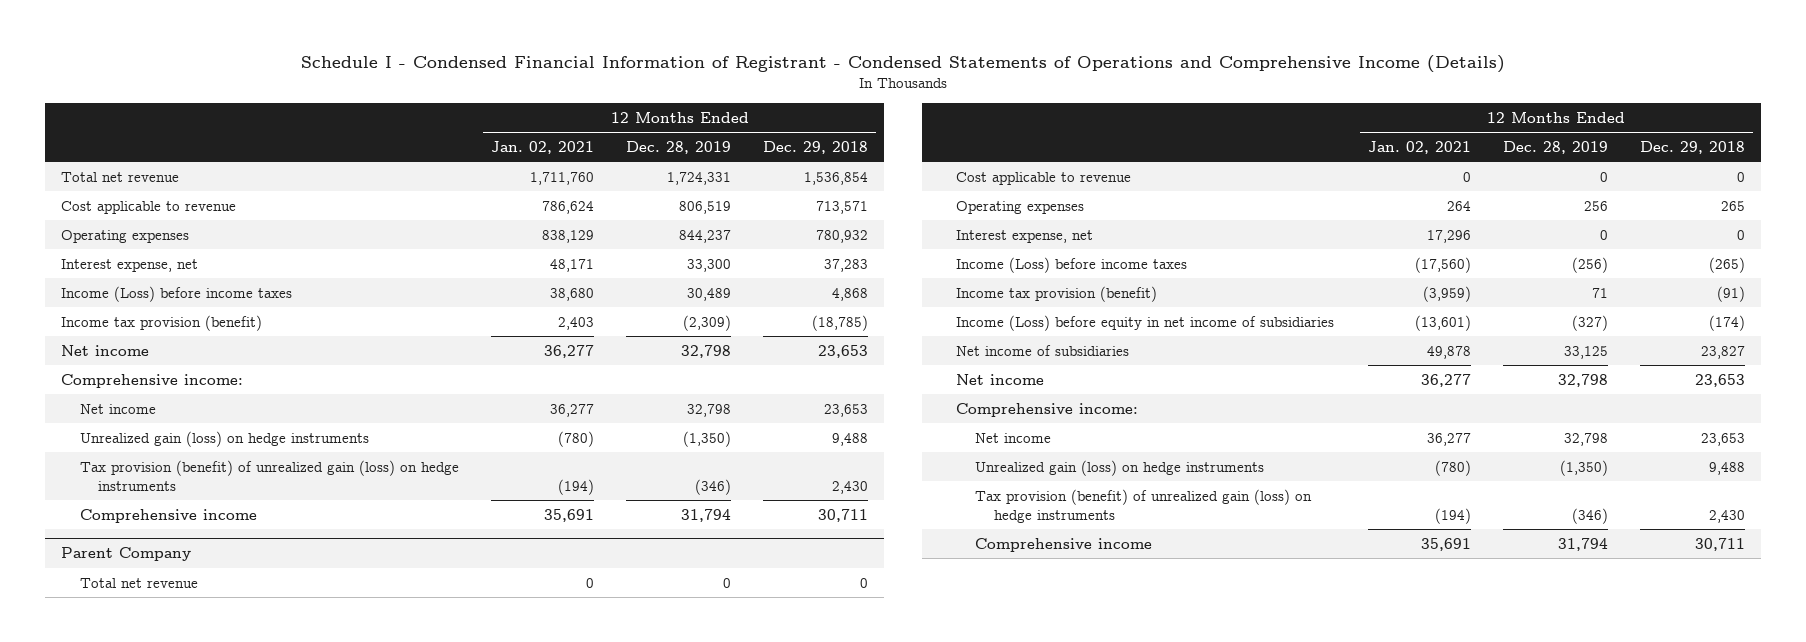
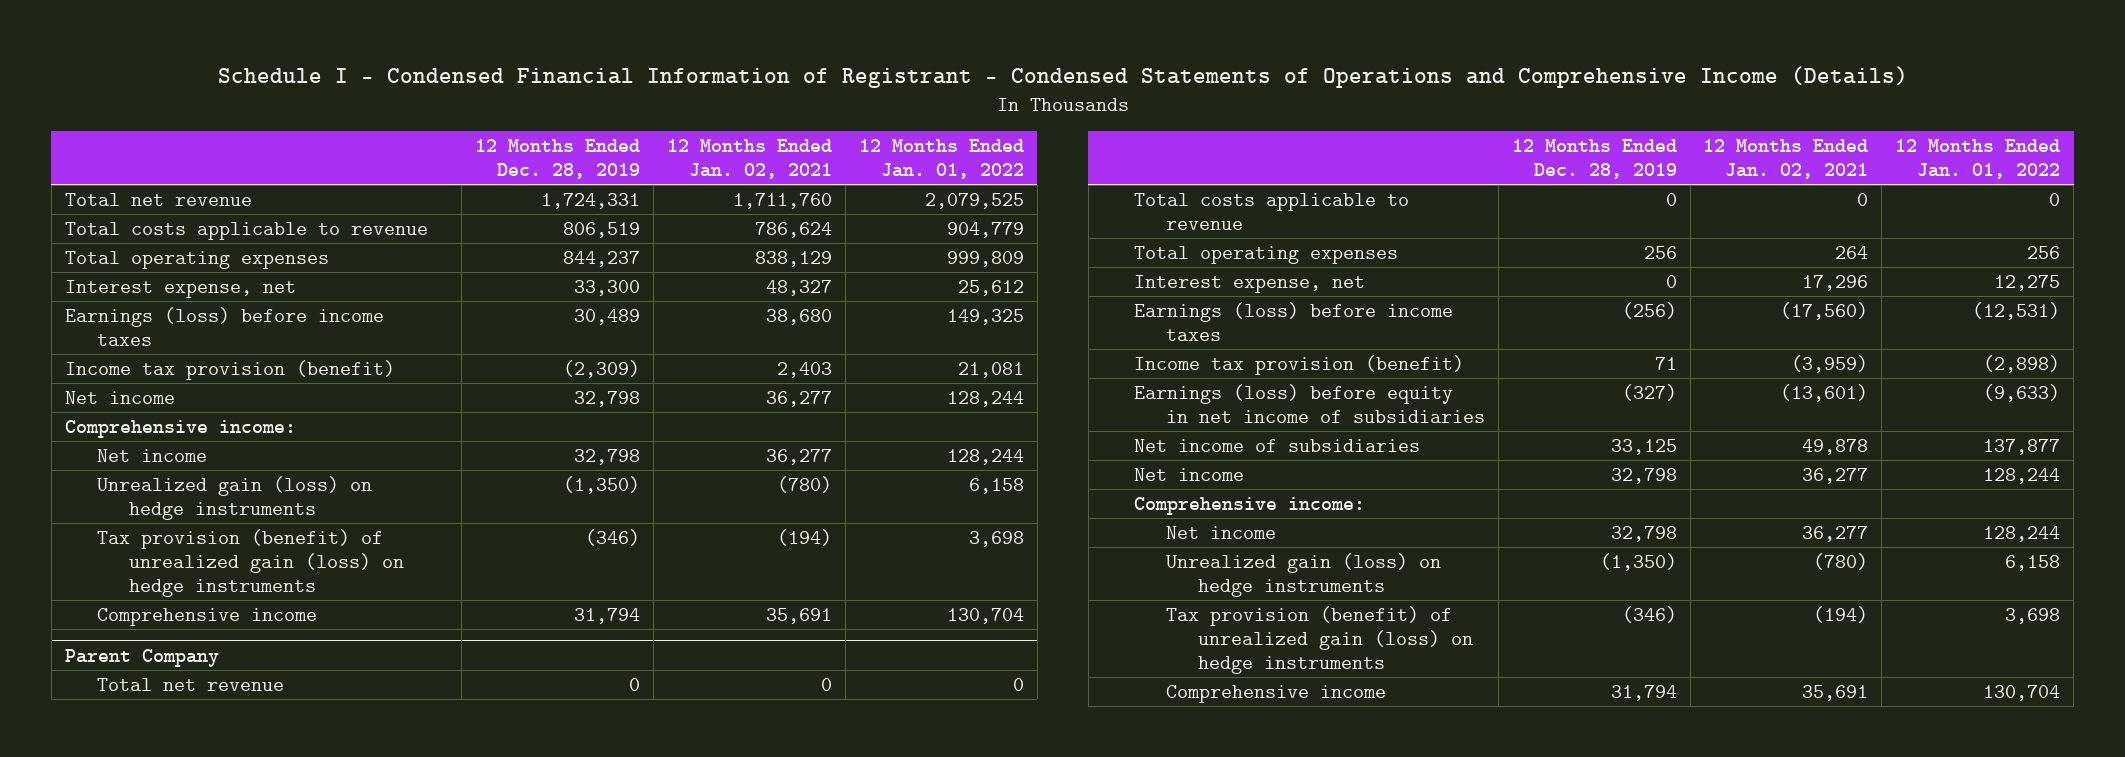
[763,140,869,154] Dec. 29, 2018 -> none
none -> [858,139,1024,179] 12 Months Ended Jan. 01, 2022
[60,200,236,214] Cost applicable to revenue -> [64,221,428,240] Total costs applicable to revenue
[60,229,189,243] Operating expenses -> [64,250,329,269] Total operating expenses
[549,258,594,272] 48,171 -> [765,279,832,296] 48,327
[60,285,292,302] Income (Loss) before income taxes -> [64,306,384,346] Earnings (loss) before income taxes
[956,171,1132,185] Cost applicable to revenue -> [1133,192,1409,230] Total costs applicable to revenue
[956,200,1085,214] Operating expenses -> [1133,245,1398,264] Total operating expenses
[956,256,1188,273] Income (Loss) before income taxes -> [1133,301,1453,341] Earnings (loss) before income taxes
[956,314,1335,331] Income (Loss) before equity in net income of subsidiaries -> [1133,383,1485,423] Earnings (loss) before equity in net income of subsidiaries

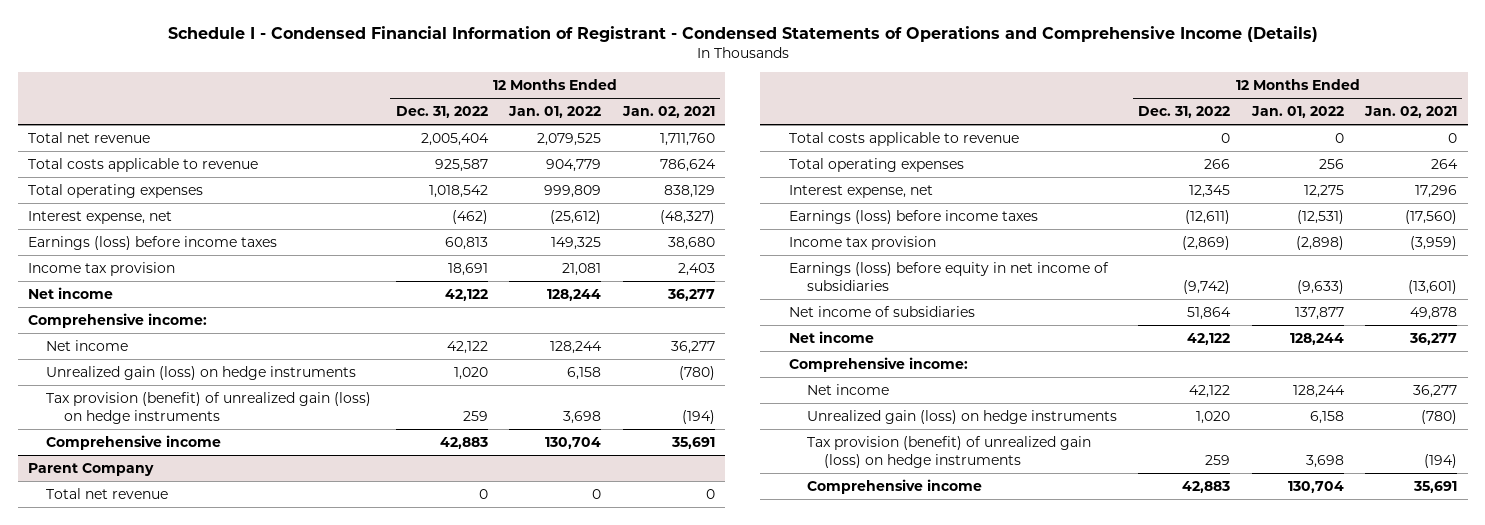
[474,139,640,179] 12 Months Ended Dec. 28, 2019 -> none
none -> [395,106,488,119] Dec. 31, 2022
[765,279,832,296] 48,327 -> [659,209,715,224] (48,327)
[957,279,1024,296] 25,612 -> [550,209,602,224] (25,612)
[64,359,395,380] Income tax provision (benefit) -> [28,261,176,276] Income tax provision
[1133,354,1464,375] Income tax provision (benefit) -> [788,235,936,250] Income tax provision

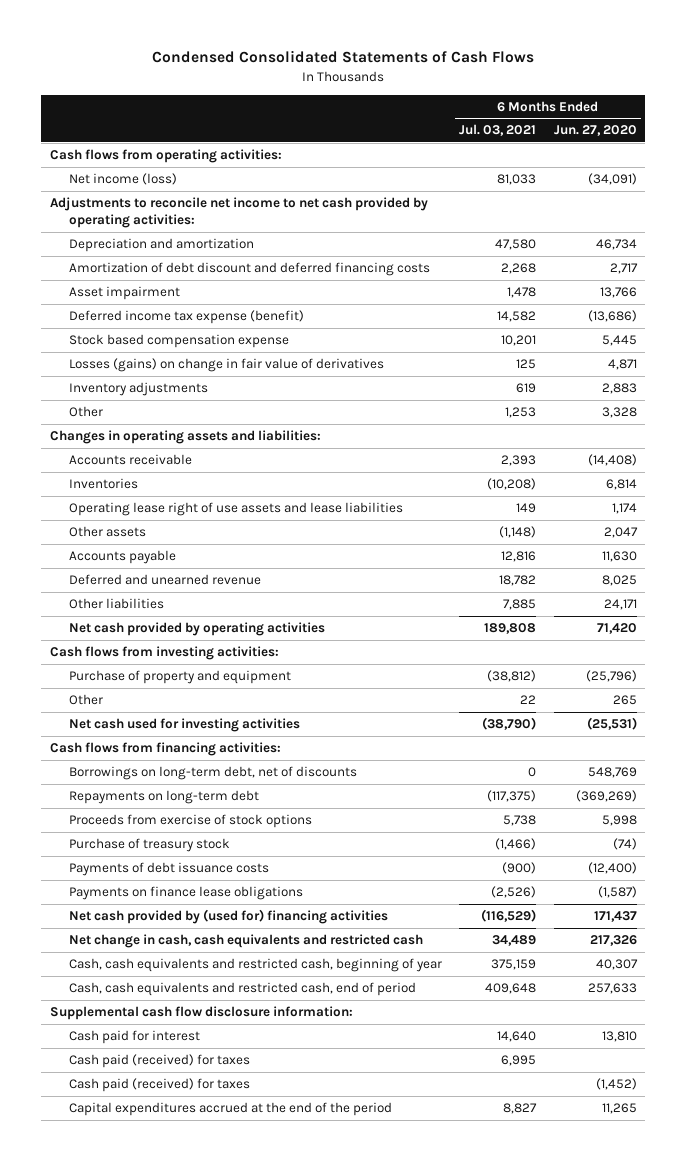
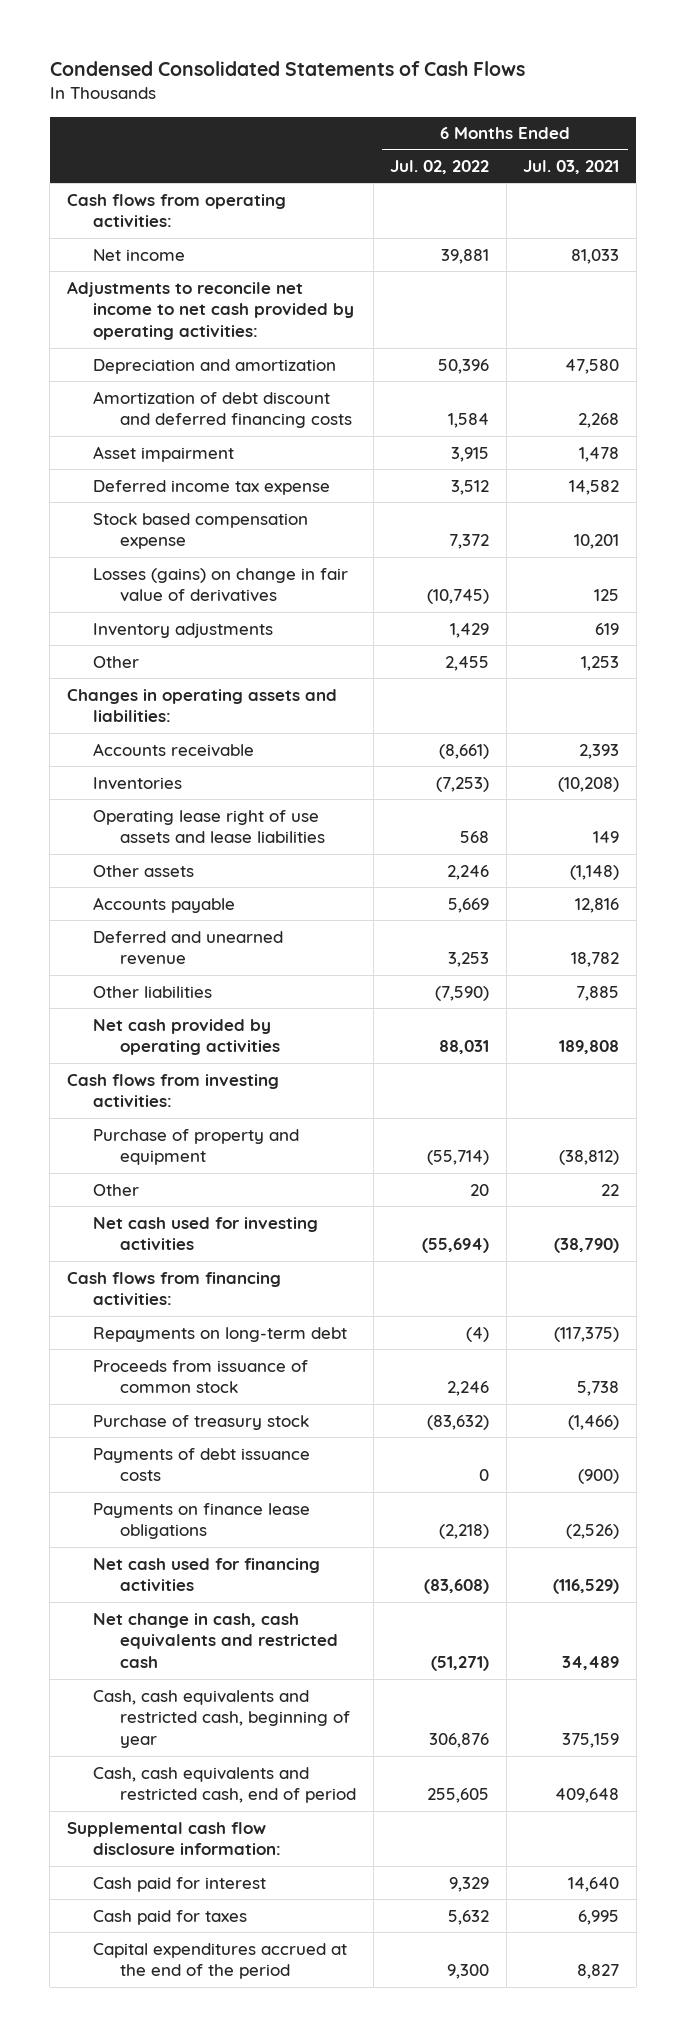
[553,125,637,137] Jun. 27, 2020 -> none
none -> [390,159,490,174] Jul. 02, 2022
[69,173,178,186] Net income (loss) -> [93,248,186,261] Net income
[69,310,305,325] Deferred income tax expense (benefit) -> [93,479,331,495] Deferred income tax expense
[69,766,358,781] Borrowings on long-term debt, net of discounts -> none
[69,814,313,829] Proceeds from exercise of stock options -> [93,1359,309,1394] Proceeds from issuance of common stock
[69,909,389,925] Net cash provided by (used for) financing activities -> [93,1557,321,1592] Net cash used for financing activities
[69,1078,251,1093] Cash paid (received) for taxes -> none
[69,1054,251,1069] Cash paid (received) for taxes -> [93,1909,248,1925] Cash paid for taxes

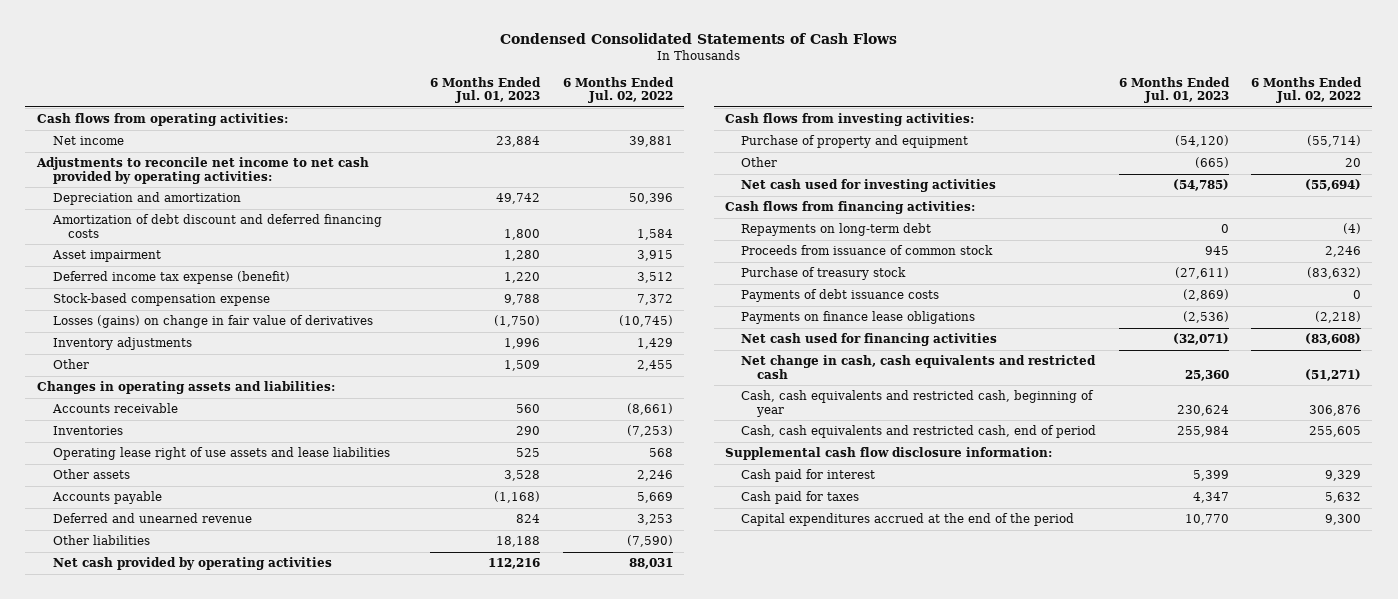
[523,159,620,174] Jul. 03, 2021 -> none
none -> [430,76,542,104] 6 Months Ended Jul. 01, 2023
[93,479,331,495] Deferred income tax expense -> [52,271,290,285] Deferred income tax expense (benefit)
[93,512,309,550] Stock based compensation expense -> [52,293,270,307] Stock-based compensation expense

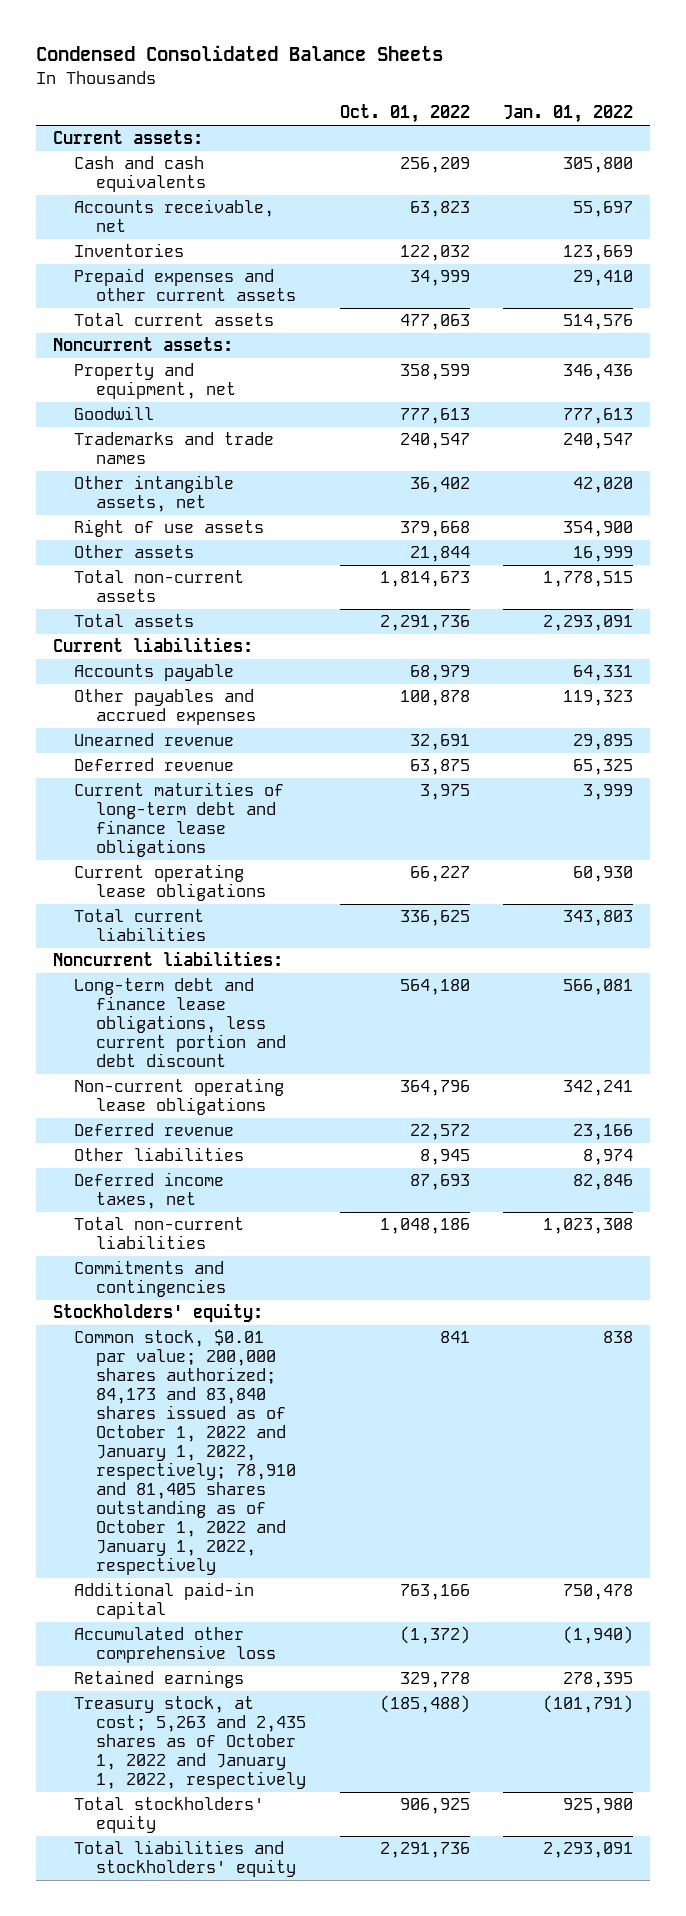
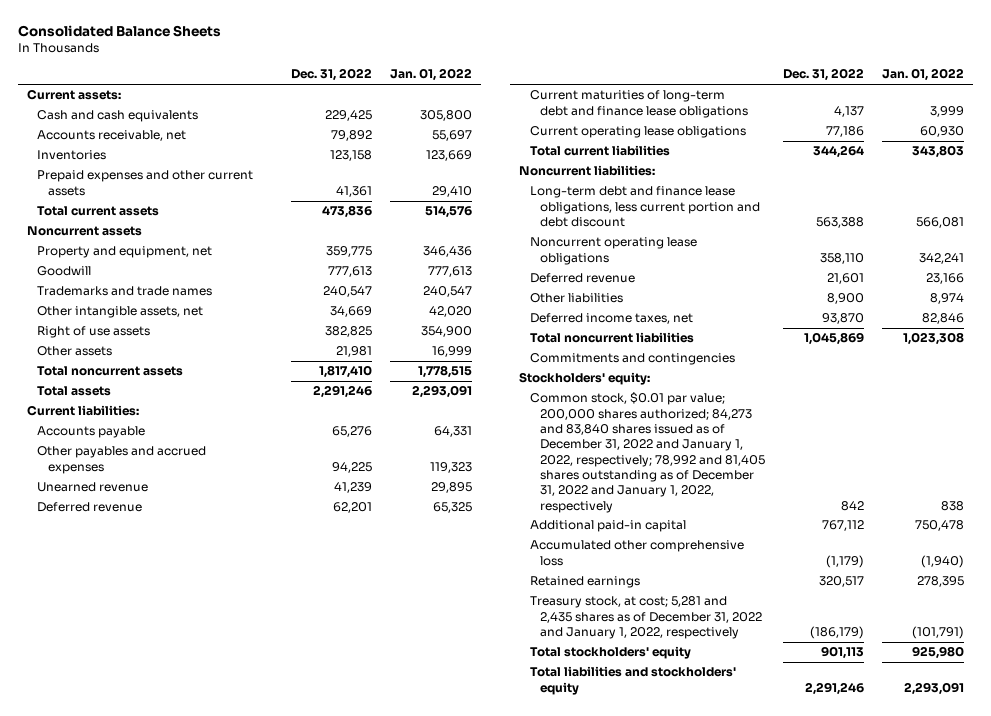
[35,45,443,62] Condensed Consolidated Balance Sheets -> [17,25,221,38] Consolidated Balance Sheets
[339,104,470,124] Oct. 01, 2022 -> none
none -> [290,68,372,82] Dec. 31, 2022
[52,337,233,352] Noncurrent assets: -> [26,226,142,237] Noncurrent assets
[74,570,245,603] Total non-current assets -> [37,366,184,377] Total noncurrent assets
[74,1078,285,1116] Non-current operating lease obligations -> [529,237,697,265] Noncurrent operating lease obligations
[74,1217,245,1250] Total non-current liabilities -> [529,332,694,344] Total noncurrent liabilities
[74,1329,297,1576] Common stock, $0.01 par value; 200,000 shares authorized; 84,173 and 83,840 shares issued as of October 1, 2022 and January 1, 2022, respectively; 78,910 and 81,405 shares outstanding as of October 1, 2022 and January 1, 2022, respectively -> [529,392,766,513] Common stock, $0.01 par value; 200,000 shares authorized; 84,273 and 83,840 shares issued as of December 31, 2022 and January 1, 2022, respectively; 78,992 and 81,405 shares outstanding as of December 31, 2022 and January 1, 2022, respectively
[74,1696,307,1790] Treasury stock, at cost; 5,263 and 2,435 shares as of October 1, 2022 and January 1, 2022, respectively -> [529,596,763,640] Treasury stock, at cost; 5,281 and 2,435 shares as of December 31, 2022 and January 1, 2022, respectively

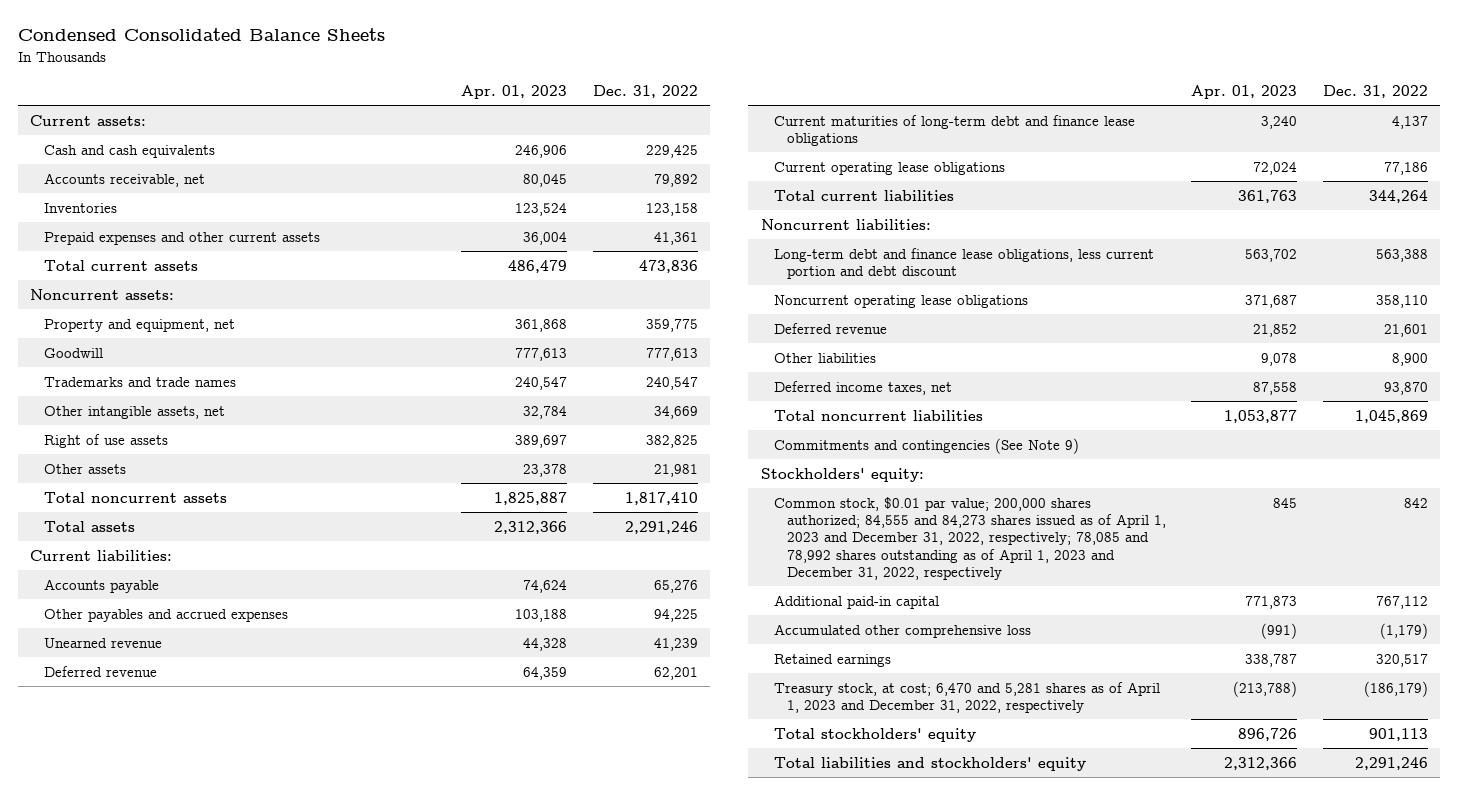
[17,25,221,38] Consolidated Balance Sheets -> [17,28,385,42] Condensed Consolidated Balance Sheets
[389,68,472,82] Jan. 01, 2022 -> none
none -> [461,85,568,100] Apr. 01, 2023
[26,226,142,237] Noncurrent assets -> [30,288,175,300] Noncurrent assets:
[529,353,735,366] Commitments and contingencies -> [773,437,1079,454] Commitments and contingencies (See Note 9)
[529,392,766,513] Common stock, $0.01 par value; 200,000 shares authorized; 84,273 and 83,840 shares issued as of December 31, 2022 and January 1, 2022, respectively; 78,992 and 81,405 shares outstanding as of December 31, 2022 and January 1, 2022, respectively -> [773,496,1167,581] Common stock, $0.01 par value; 200,000 shares authorized; 84,555 and 84,273 shares issued as of April 1, 2023 and December 31, 2022, respectively; 78,085 and 78,992 shares outstanding as of April 1, 2023 and December 31, 2022, respectively
[529,596,763,640] Treasury stock, at cost; 5,281 and 2,435 shares as of December 31, 2022 and January 1, 2022, respectively -> [773,681,1160,713] Treasury stock, at cost; 6,470 and 5,281 shares as of April 1, 2023 and December 31, 2022, respectively

